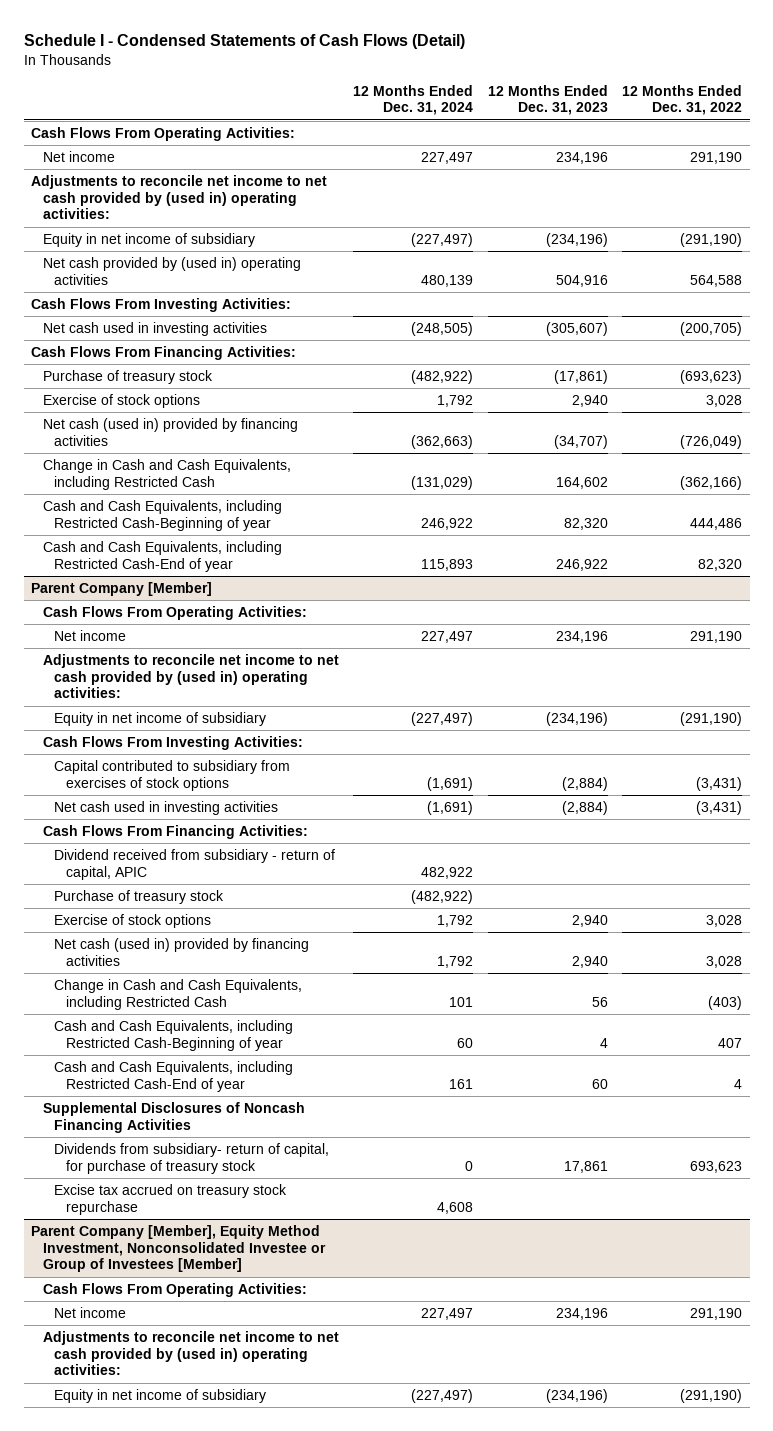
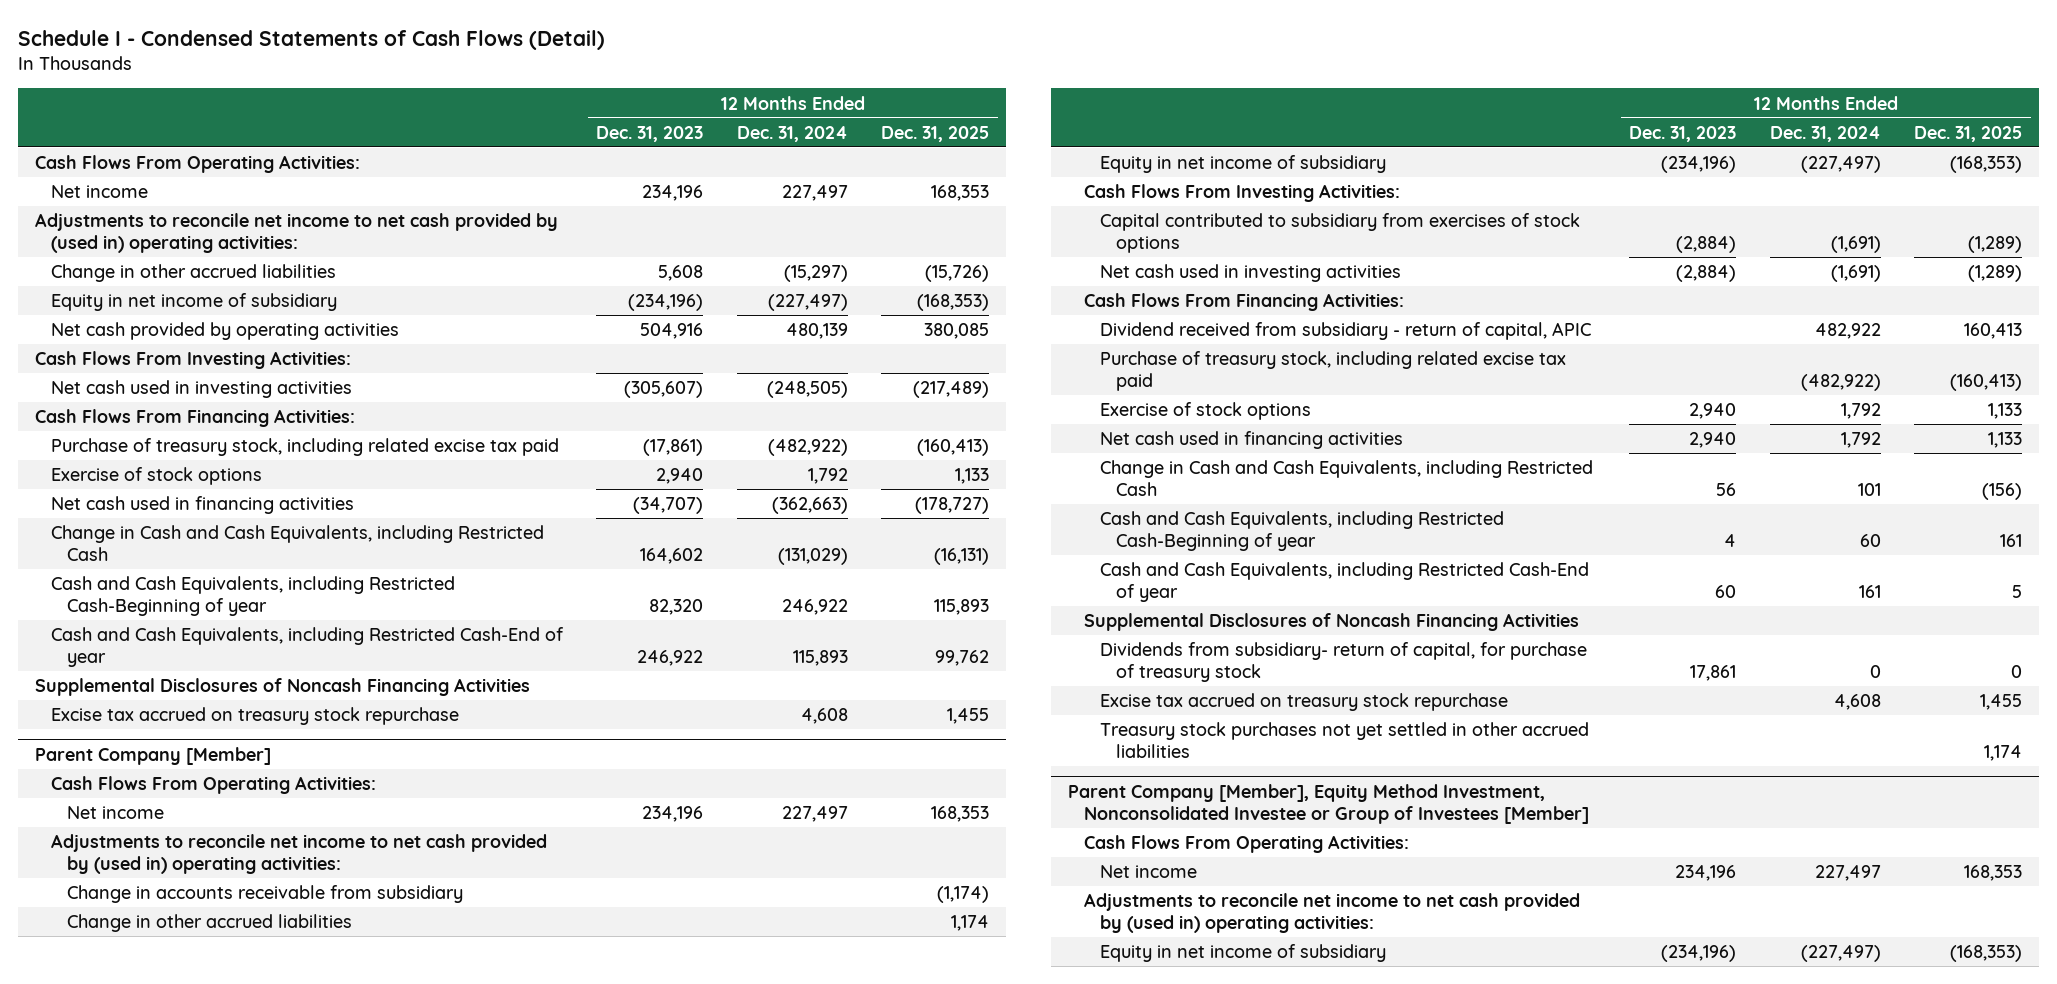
[622,84,743,116] 12 Months Ended Dec. 31, 2022 -> none
none -> [881,125,990,142] Dec. 31, 2025
none -> [50,264,336,283] Change in other accrued liabilities
[42,257,301,285] Net cash provided by (used in) operating activities -> [50,322,399,341] Net cash provided by operating activities
[42,370,213,385] Purchase of treasury stock -> [50,438,559,457] Purchase of treasury stock, including related excise tax paid
[42,418,298,446] Net cash (used in) provided by financing activities -> [50,496,354,515] Net cash used in financing activities
none -> [34,678,530,697] Supplemental Disclosures of Noncash Financing Activities
none -> [50,707,459,726] Excise tax accrued on treasury stock repurchase
none -> [66,885,463,904] Change in accounts receivable from subsidiary
none -> [66,914,352,933] Change in other accrued liabilities
[54,890,225,905] Purchase of treasury stock -> [1099,351,1566,391] Purchase of treasury stock, including related excise tax paid
[54,938,310,966] Net cash (used in) provided by financing activities -> [1099,431,1403,450] Net cash used in financing activities
none -> [1099,722,1589,758] Treasury stock purchases not yet settled in other accrued liabilities

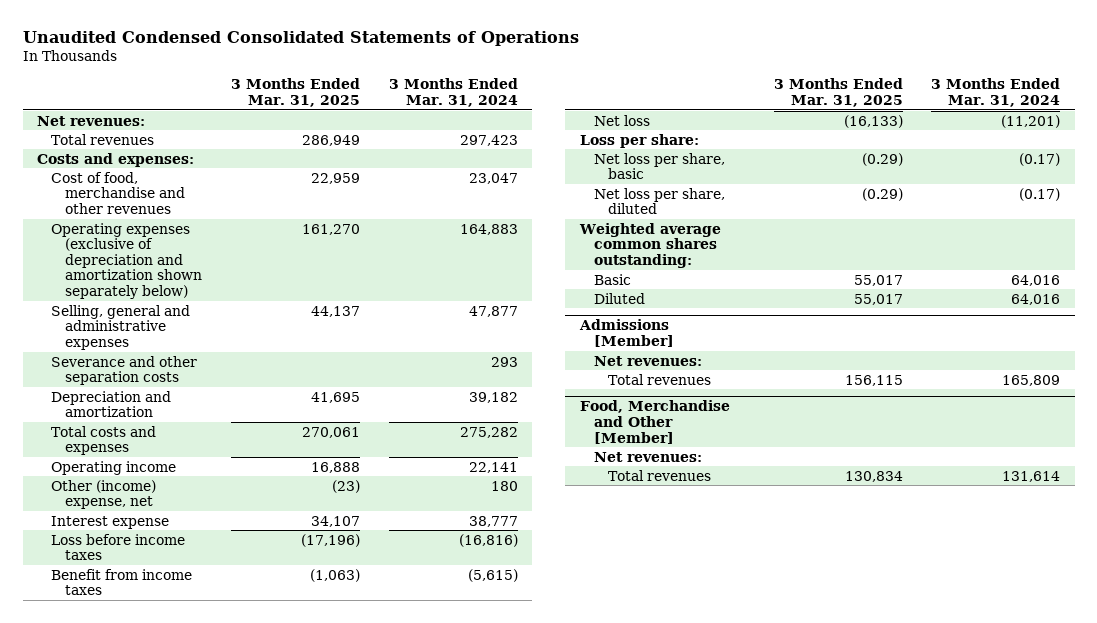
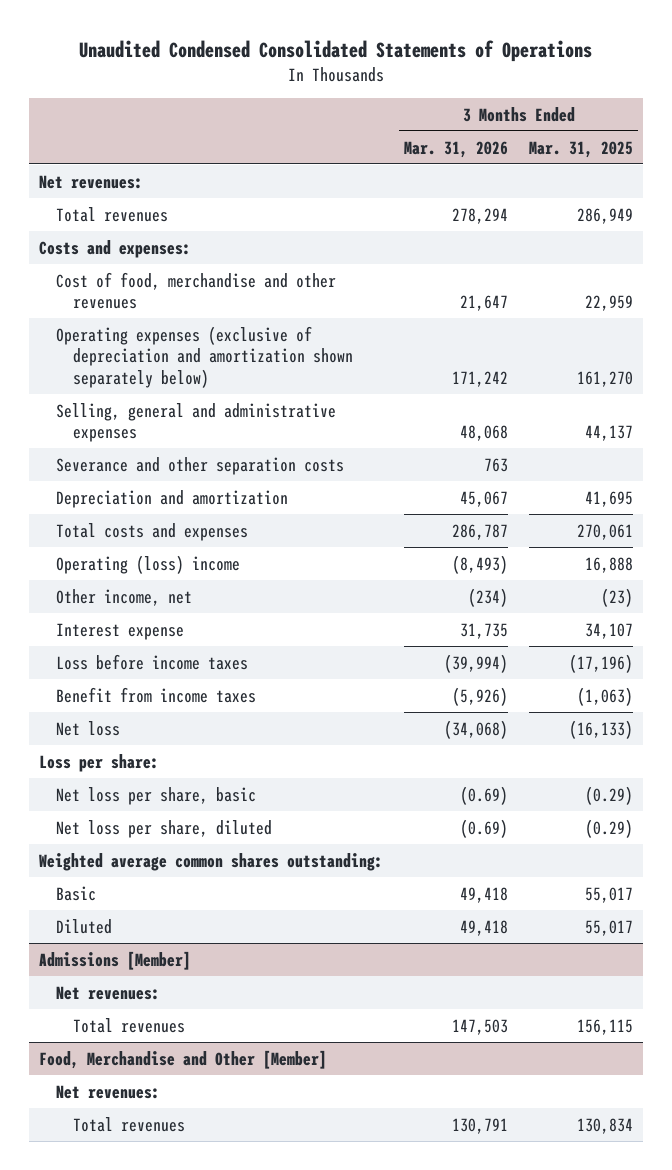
[388,78,518,107] 3 Months Ended Mar. 31, 2024 -> none
none -> [404,140,509,158] Mar. 31, 2026
[51,460,177,475] Operating income -> [56,554,241,574] Operating (loss) income
[51,479,157,510] Other (income) expense, net -> [56,588,193,606] Other income, net

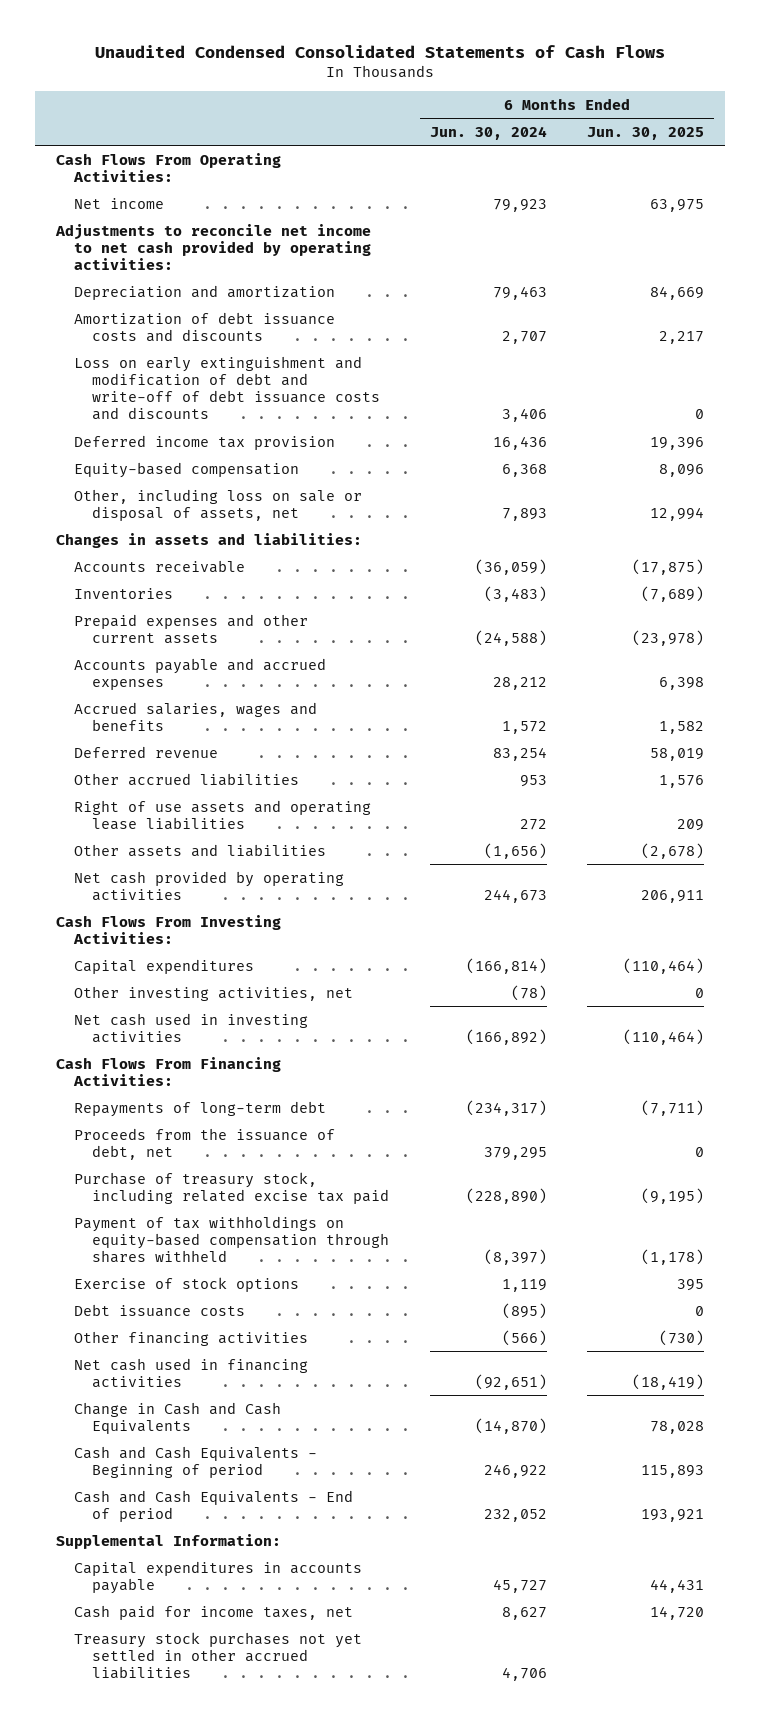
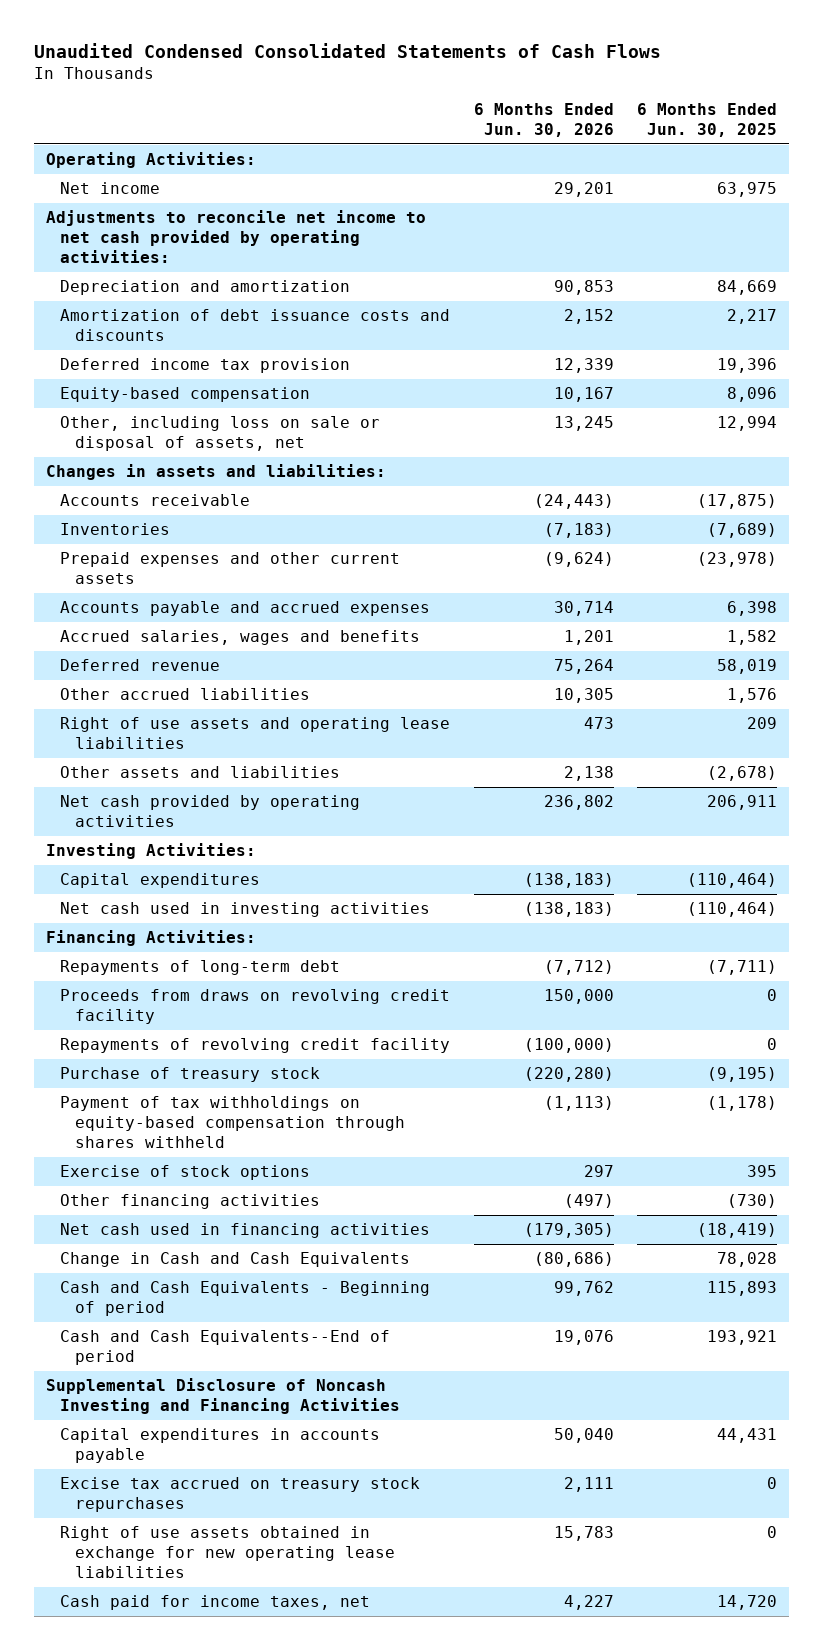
[429,125,547,140] Jun. 30, 2024 -> none
none -> [473,103,614,138] 6 Months Ended Jun. 30, 2026
[55,152,281,182] Cash Flows From Operating Activities: -> [45,152,256,169] Operating Activities:
[73,355,381,421] Loss on early extinguishment and modification of debt and write-off of debt issuance costs and discounts -> none
[55,914,281,944] Cash Flows From Investing Activities: -> [45,843,256,860] Investing Activities:
[73,985,353,1001] Other investing activities, net -> none
[55,1056,281,1086] Cash Flows From Financing Activities: -> [45,930,256,947] Financing Activities:
[73,1127,335,1160] Proceeds from the issuance of debt, net -> none
none -> [60,989,451,1025] Proceeds from draws on revolving credit facility
none -> [60,1038,451,1054] Repayments of revolving credit facility
[73,1171,390,1204] Purchase of treasury stock, including related excise tax paid -> [60,1067,321,1083] Purchase of treasury stock
[73,1303,245,1317] Debt issuance costs -> none
[55,1533,281,1549] Supplemental Information: -> none
[73,1489,353,1522] Cash and Cash Equivalents - End of period -> [60,1330,391,1366] Cash and Cash Equivalents--End of period
none -> [45,1378,401,1415] Supplemental Disclosure of Noncash Investing and Financing Activities
none -> [60,1477,421,1513] Excise tax accrued on treasury stock repurchases
none -> [60,1526,395,1579] Right of use assets obtained in exchange for new operating lease liabilities
[73,1631,362,1679] Treasury stock purchases not yet settled in other accrued liabilities -> none

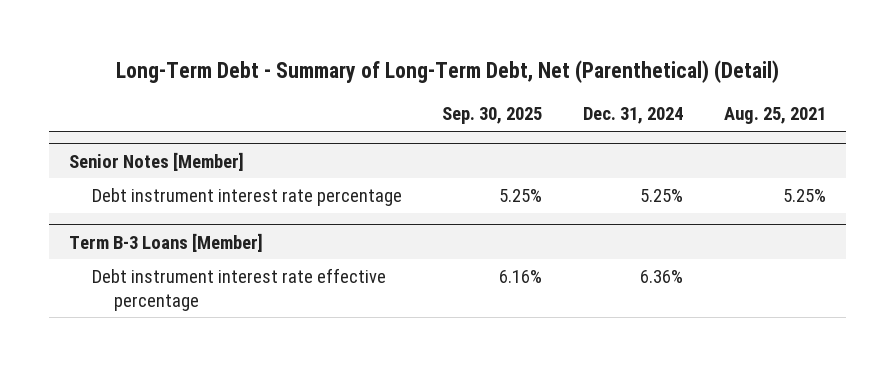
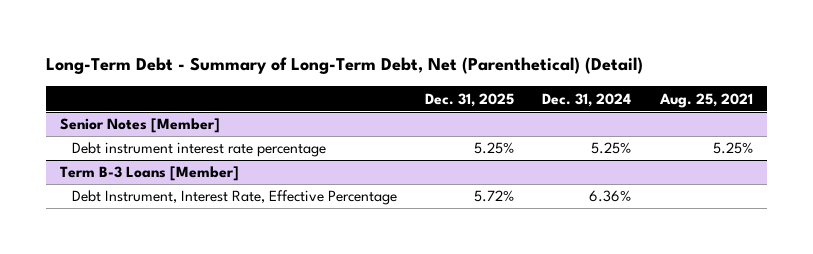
[442,107,543,125] Sep. 30, 2025 -> none
none -> [425,92,515,107] Dec. 31, 2025
[91,267,386,311] Debt instrument interest rate effective percentage -> [71,190,397,206] Debt Instrument, Interest Rate, Effective Percentage

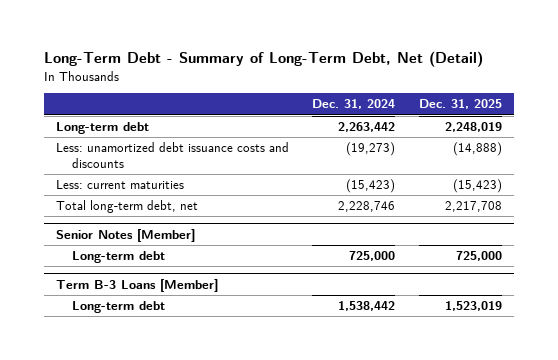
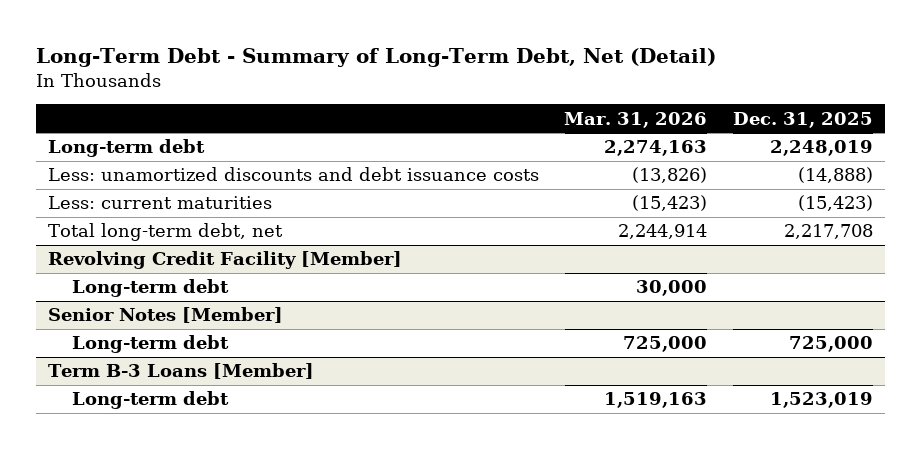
[312,99,396,110] Dec. 31, 2024 -> none
none -> [564,111,708,128] Mar. 31, 2026
[55,142,289,168] Less: unamortized debt issuance costs and discounts -> [48,167,540,182] Less: unamortized discounts and debt issuance costs
none -> [48,251,403,270] Revolving Credit Facility [Member]
none -> [71,279,229,298] Long-term debt

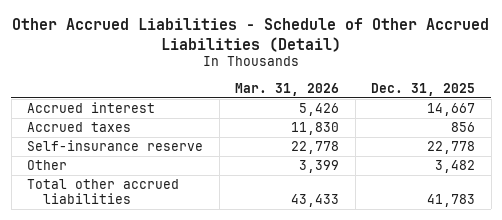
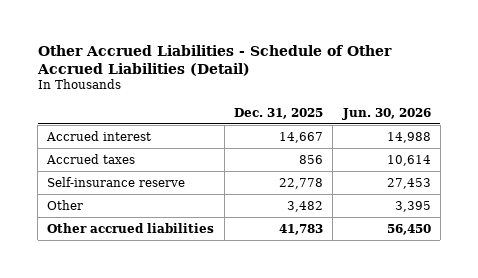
[235,82,340,96] Mar. 31, 2026 -> none
none -> [341,107,431,120] Jun. 30, 2026
[27,178,180,204] Total other accrued liabilities -> [47,222,215,233] Other accrued liabilities

